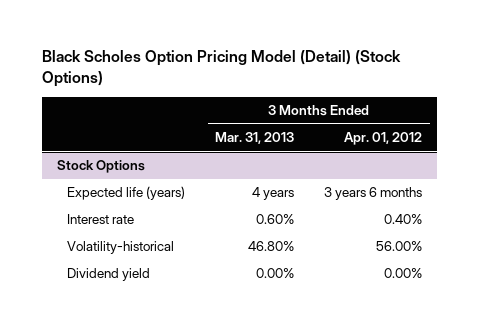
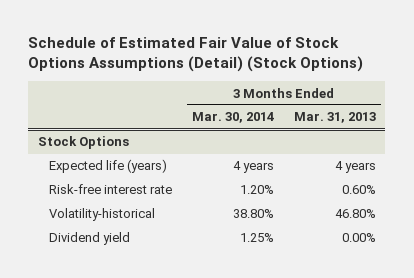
[41,50,401,88] Black Scholes Option Pricing Model (Detail) (Stock Options) -> [28,37,364,73] Schedule of Estimated Fair Value of Stock Options Assumptions (Detail) (Stock Options)
[344,132,423,146] Apr. 01, 2012 -> none
none -> [192,112,275,124] Mar. 30, 2014
[67,214,135,225] Interest rate -> [49,184,173,195] Risk-free interest rate

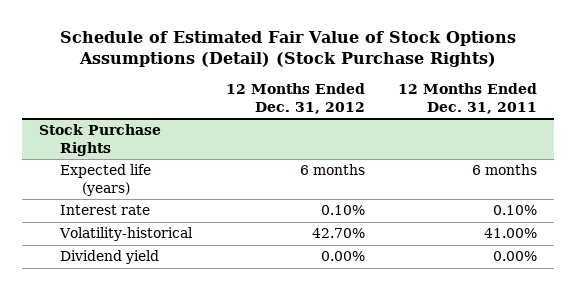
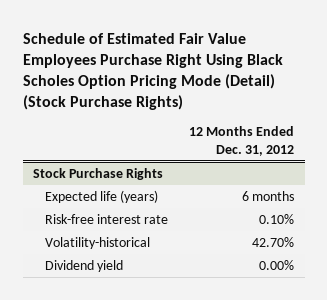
[59,31,516,68] Schedule of Estimated Fair Value of Stock Options Assumptions (Detail) (Stock Purchase Rights) -> [22,32,283,110] Schedule of Estimated Fair Value Employees Purchase Right Using Black Scholes Option Pricing Mode (Detail) (Stock Purchase Rights)
[398,83,538,114] 12 Months Ended Dec. 31, 2011 -> none
[60,205,151,216] Interest rate -> [44,214,168,225] Risk-free interest rate

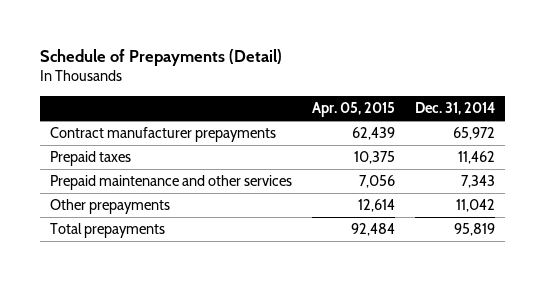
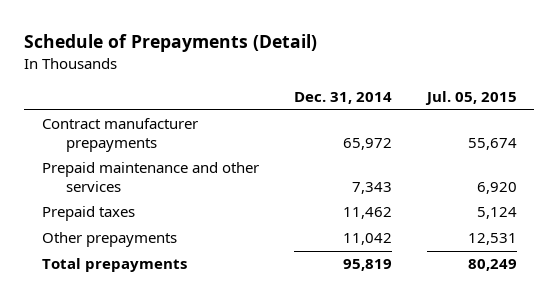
[311,102,395,118] Apr. 05, 2015 -> none
none -> [424,91,517,106] Jul. 05, 2015
[49,151,131,167] Prepaid taxes -> [41,206,135,222] Prepaid taxes

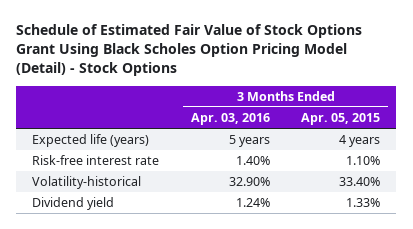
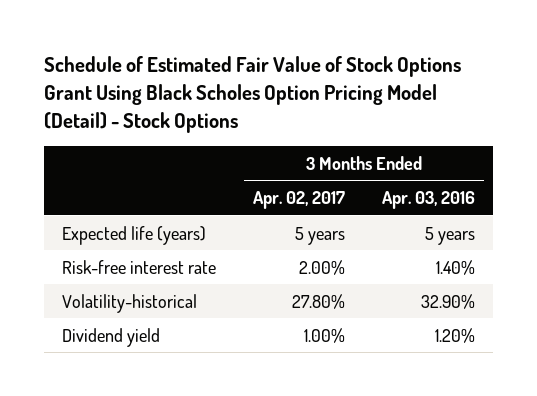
[301,112,381,125] Apr. 05, 2015 -> none
none -> [252,190,345,209] Apr. 02, 2017
[235,197,270,207] 1.24% -> [434,327,475,343] 1.20%

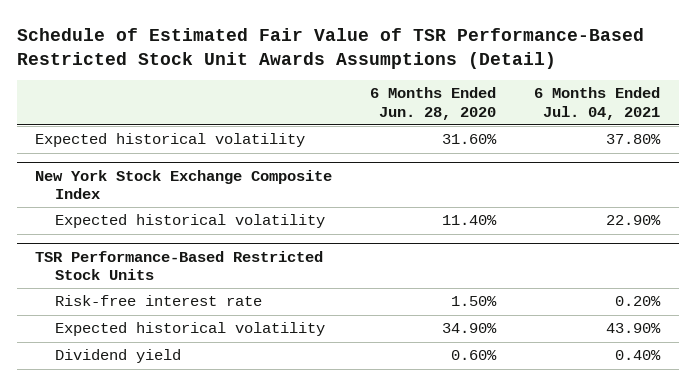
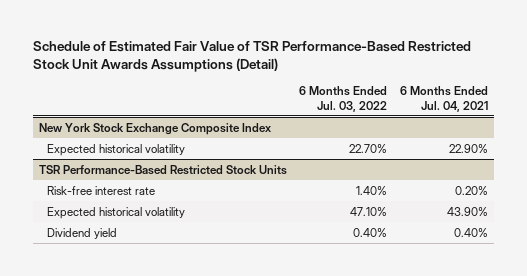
[370,87,497,120] 6 Months Ended Jun. 28, 2020 -> none
none -> [299,86,388,112] 6 Months Ended Jul. 03, 2022
[35,133,306,148] Expected historical volatility -> none

